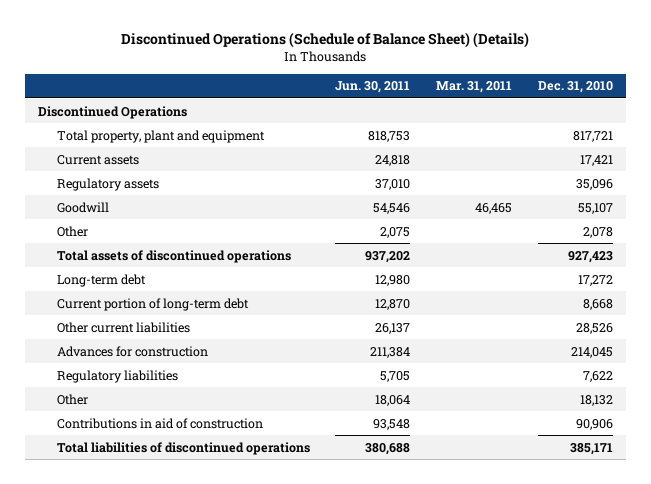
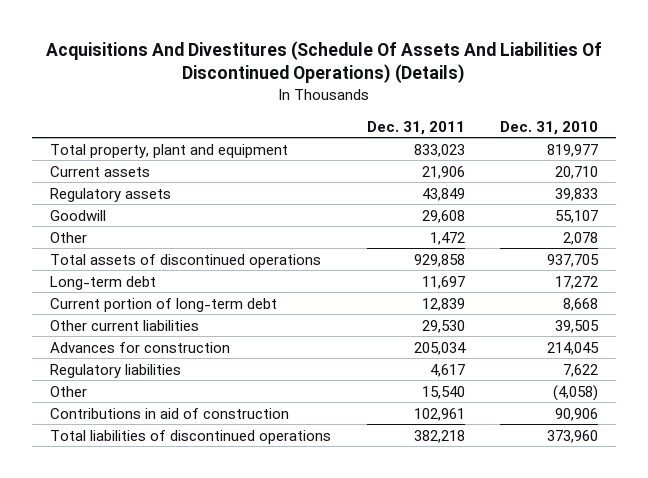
[121,32,530,49] Discontinued Operations (Schedule of Balance Sheet) (Details) -> [46,40,603,84] Acquisitions And Divestitures (Schedule Of Assets And Liabilities Of Discontinued Operations) (Details)
[335,81,411,94] Jun. 30, 2011 -> none
[435,81,512,94] Mar. 31, 2011 -> none
none -> [366,120,465,135] Dec. 31, 2011
[38,105,188,119] Discontinued Operations -> none
[572,130,613,142] 817,721 -> [547,143,599,157] 819,977
[579,154,613,166] 17,421 -> [555,165,599,179] 20,710
[575,178,613,190] 35,096 -> [555,187,599,201] 39,833
[567,250,613,263] 927,423 -> [547,253,600,267] 937,705
[575,322,613,334] 28,526 -> [555,319,600,333] 39,505
[579,394,613,406] 18,132 -> [553,384,599,401] (4,058)
[569,442,613,455] 385,171 -> [547,429,599,443] 373,960

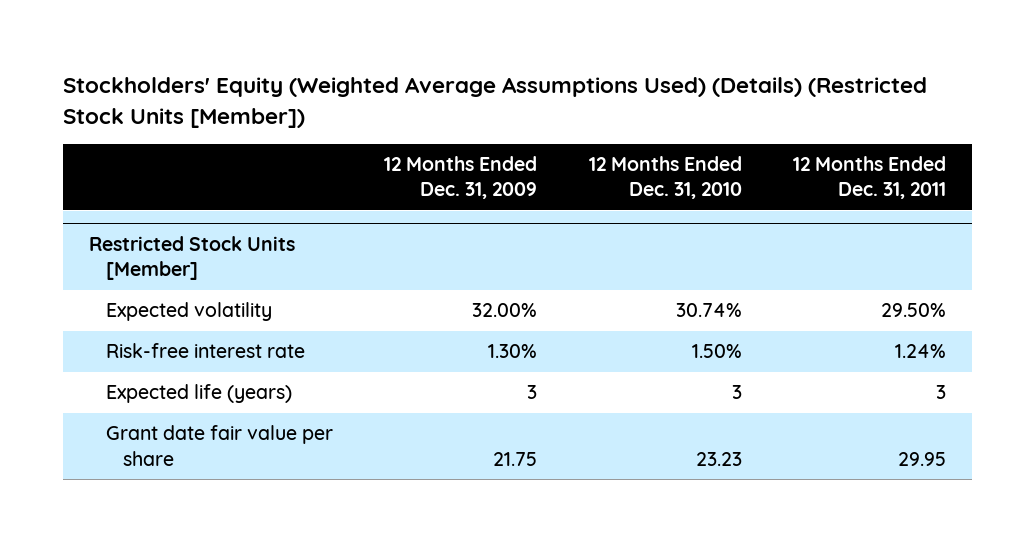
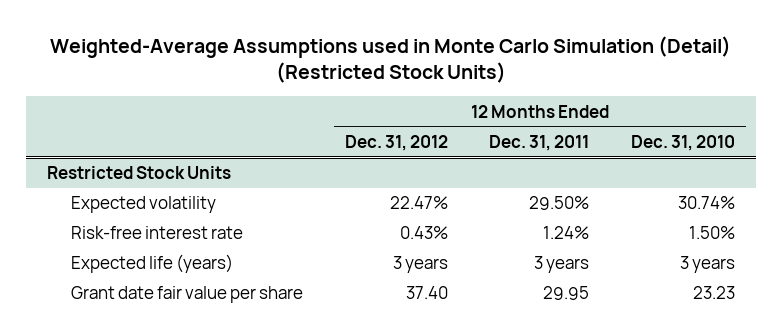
[62,77,927,128] Stockholders' Equity (Weighted Average Assumptions Used) (Details) (Restricted Stock Units [Member]) -> [50,35,732,84] Weighted-Average Assumptions used in Monte Carlo Simulation (Detail) (Restricted Stock Units)
[384,155,538,200] 12 Months Ended Dec. 31, 2009 -> none
none -> [344,134,448,151] Dec. 31, 2012
[88,235,295,281] Restricted Stock Units [Member] -> [47,166,232,180] Restricted Stock Units
[731,385,742,400] 3 -> [680,256,736,274] 3 years
[936,385,947,400] 3 -> [534,256,590,274] 3 years

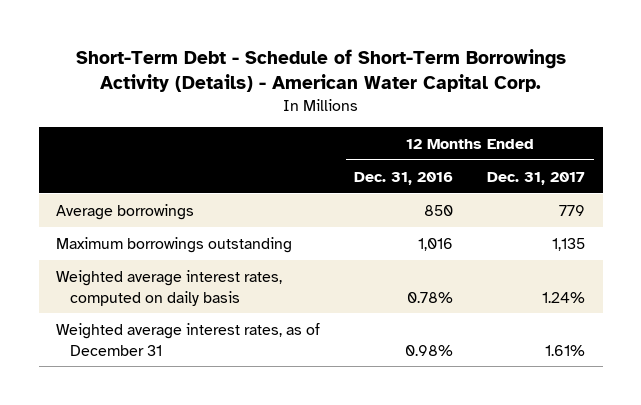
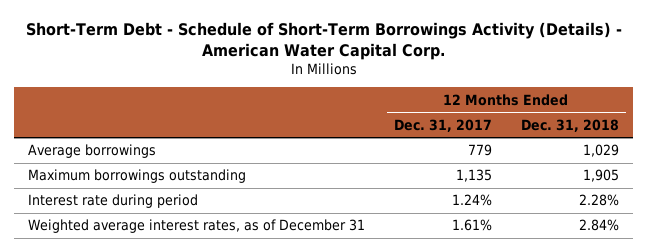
[354,171,454,185] Dec. 31, 2016 -> none
none -> [520,118,619,132] Dec. 31, 2018
[55,269,282,306] Weighted average interest rates, computed on daily basis -> [28,194,199,209] Interest rate during period

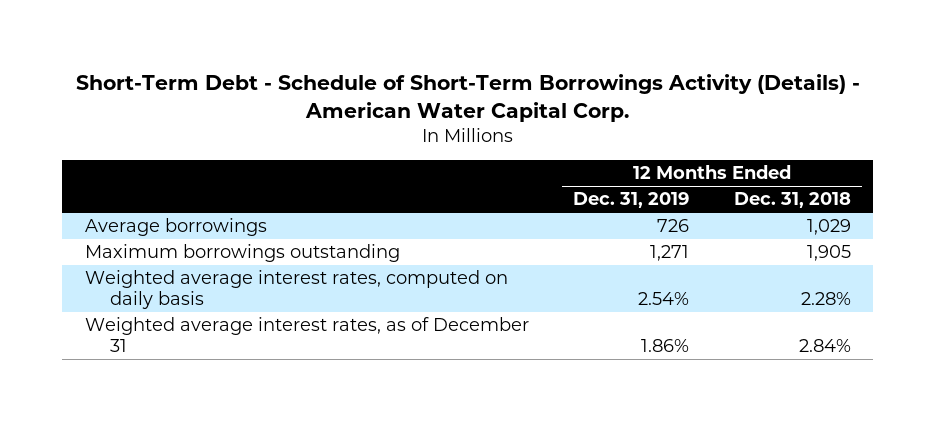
[394,118,493,132] Dec. 31, 2017 -> none
none -> [573,192,690,209] Dec. 31, 2019
[28,194,199,209] Interest rate during period -> [84,270,508,310] Weighted average interest rates, computed on daily basis

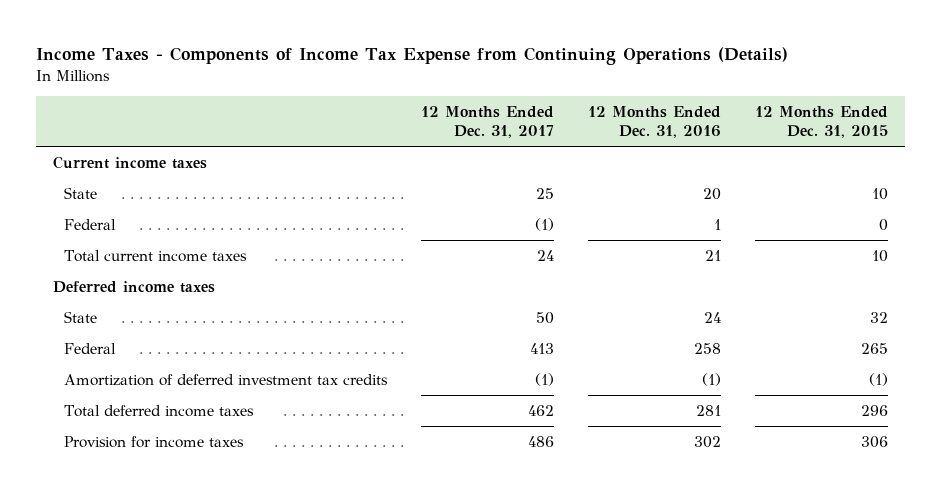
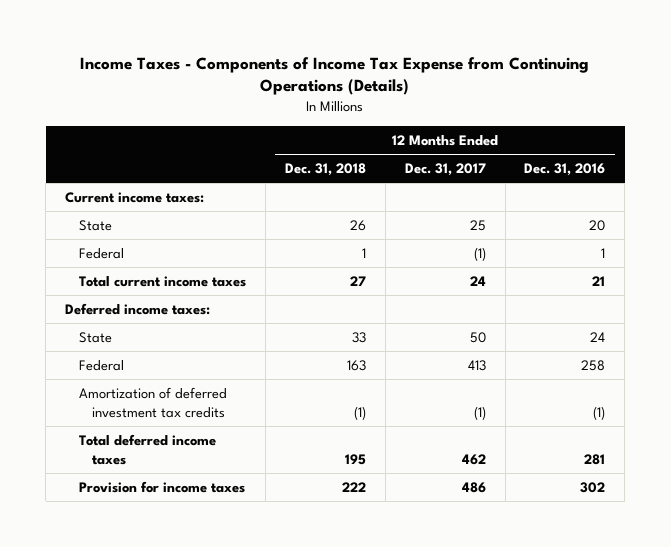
[755,105,889,139] 12 Months Ended Dec. 31, 2015 -> none
none -> [284,163,366,177] Dec. 31, 2018
[53,155,208,169] Current income taxes -> [65,191,205,203] Current income taxes:
[53,280,216,293] Deferred income taxes -> [65,302,211,315] Deferred income taxes:

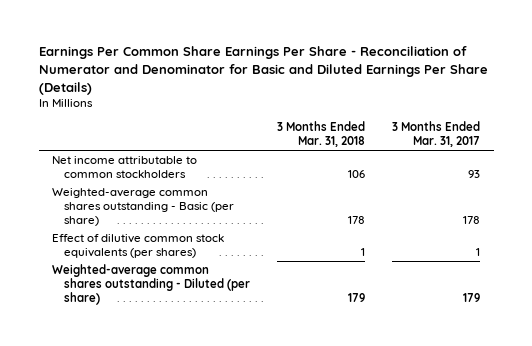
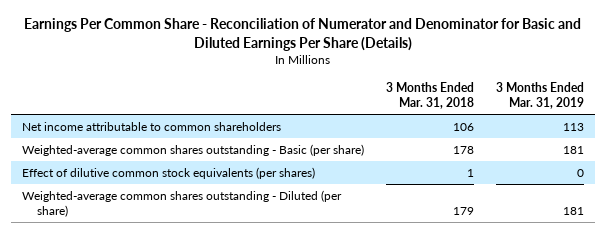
[38,46,488,95] Earnings Per Common Share Earnings Per Share - Reconciliation of Numerator and Denominator for Basic and Diluted Earnings Per Share (Details) -> [24,18,582,51] Earnings Per Common Share - Reconciliation of Numerator and Denominator for Basic and Diluted Earnings Per Share (Details)
[392,121,481,148] 3 Months Ended Mar. 31, 2017 -> none
none -> [496,81,585,110] 3 Months Ended Mar. 31, 2019
[52,155,198,178] Net income attributable to common stockholders -> [21,121,281,131] Net income attributable to common shareholders

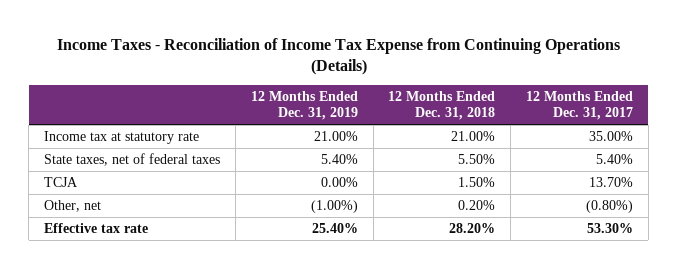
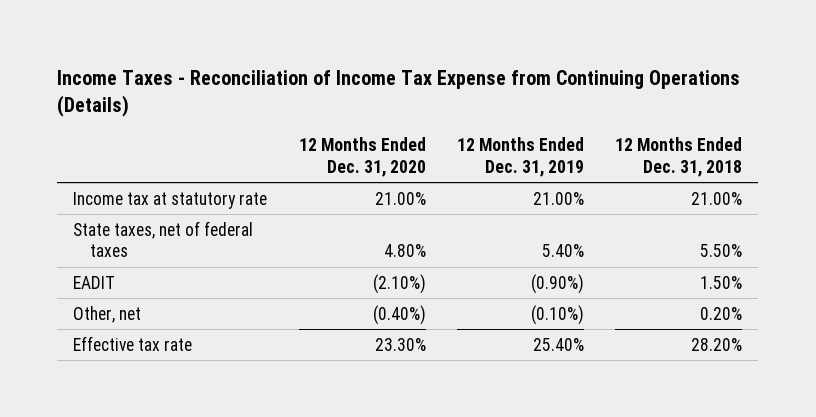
[526,91,634,121] 12 Months Ended Dec. 31, 2017 -> none
none -> [298,137,426,177] 12 Months Ended Dec. 31, 2020
[43,176,78,187] TCJA -> none
none -> [73,275,116,289] EADIT
[310,199,358,213] (1.00%) -> [531,304,585,325] (0.10%)

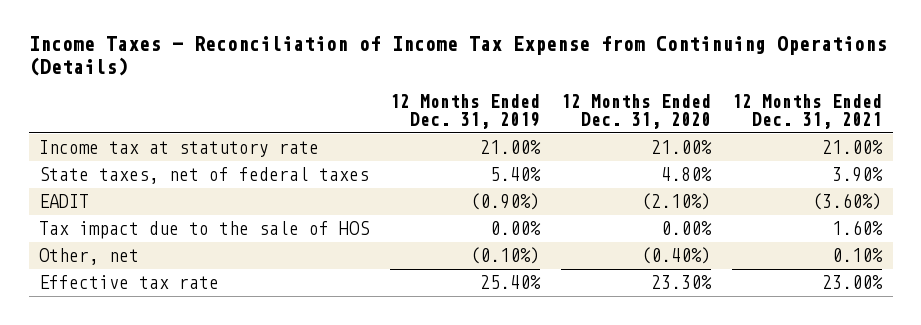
[615,137,743,177] 12 Months Ended Dec. 31, 2018 -> none
none -> [732,94,883,130] 12 Months Ended Dec. 31, 2021
none -> [39,221,371,240] Tax impact due to the sale of HOS

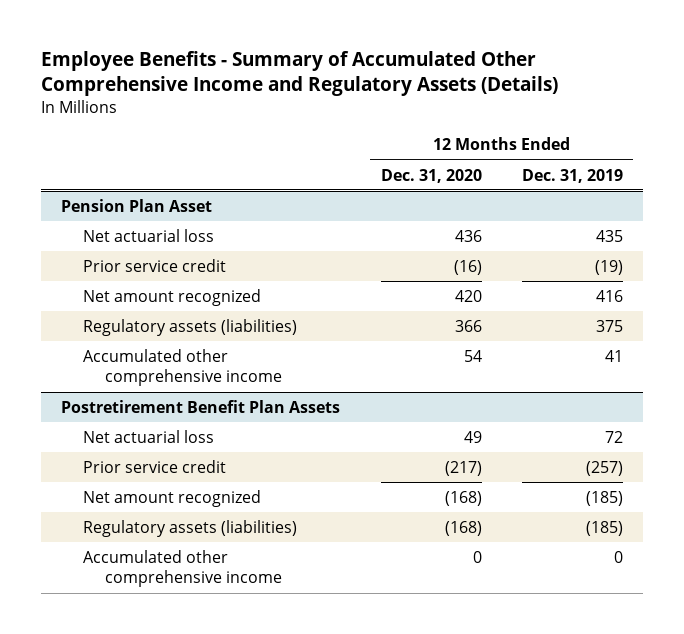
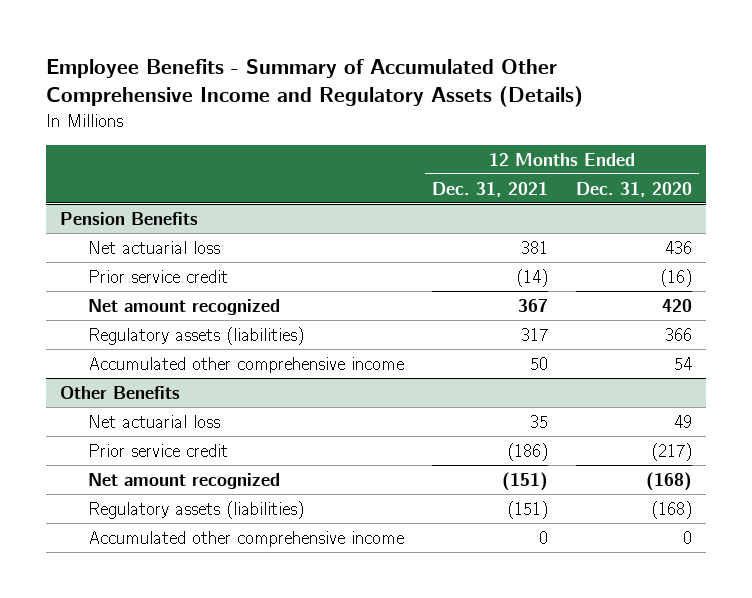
[521,168,623,183] Dec. 31, 2019 -> none
none -> [431,181,548,197] Dec. 31, 2021
[61,198,213,212] Pension Plan Asset -> [59,211,198,225] Pension Benefits
[61,399,341,413] Postretirement Benefit Plan Assets -> [59,385,180,399] Other Benefits

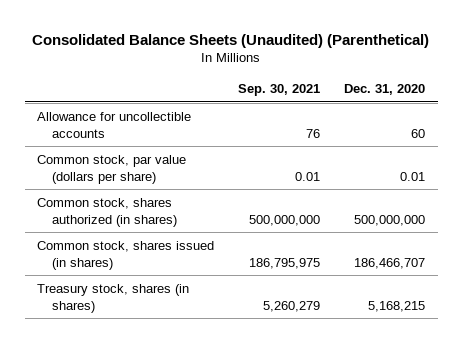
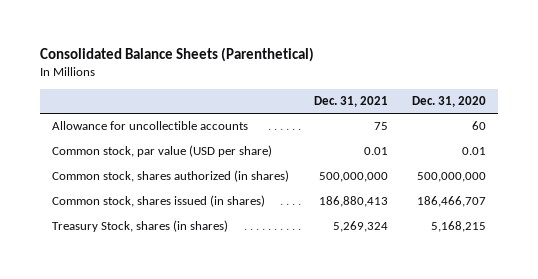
[32,33,430,48] Consolidated Balance Sheets (Unaudited) (Parenthetical) -> [40,47,315,63] Consolidated Balance Sheets (Parenthetical)
[238,84,321,97] Sep. 30, 2021 -> none
none -> [313,96,388,108] Dec. 31, 2021
[36,154,186,184] Common stock, par value (dollars per share) -> [52,145,273,158] Common stock, par value (USD per share)
[36,283,189,313] Treasury stock, shares (in shares) -> [52,220,229,233] Treasury Stock, shares (in shares)

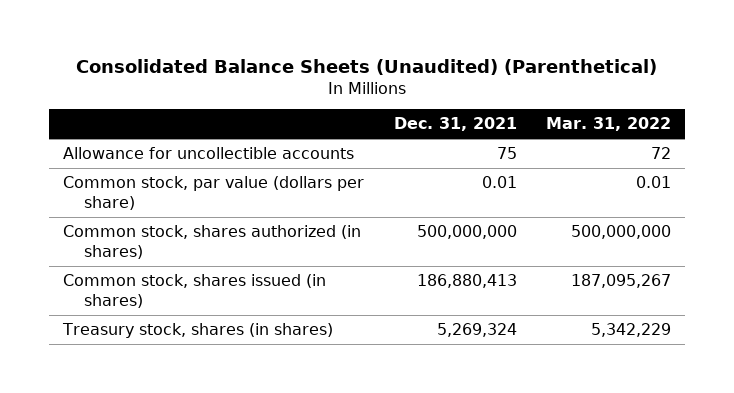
[40,47,315,63] Consolidated Balance Sheets (Parenthetical) -> [76,58,658,75] Consolidated Balance Sheets (Unaudited) (Parenthetical)
[411,96,486,108] Dec. 31, 2020 -> none
none -> [545,117,671,132] Mar. 31, 2022
[52,145,273,158] Common stock, par value (USD per share) -> [63,176,365,210] Common stock, par value (dollars per share)
[52,220,229,233] Treasury Stock, shares (in shares) -> [62,323,334,339] Treasury stock, shares (in shares)

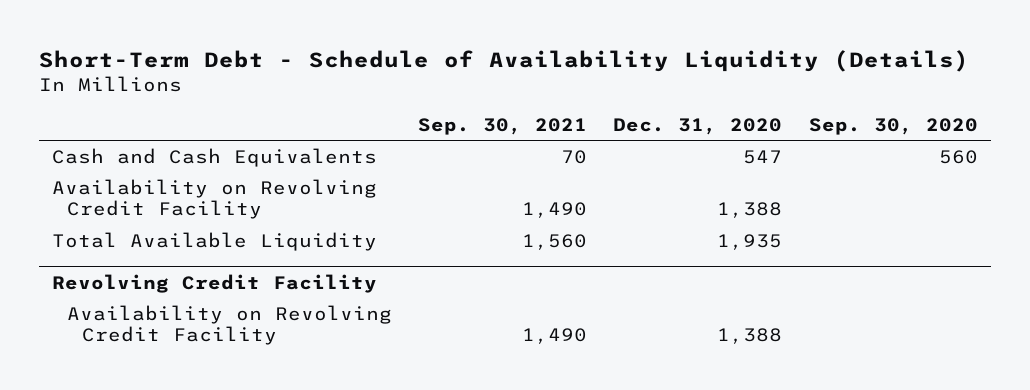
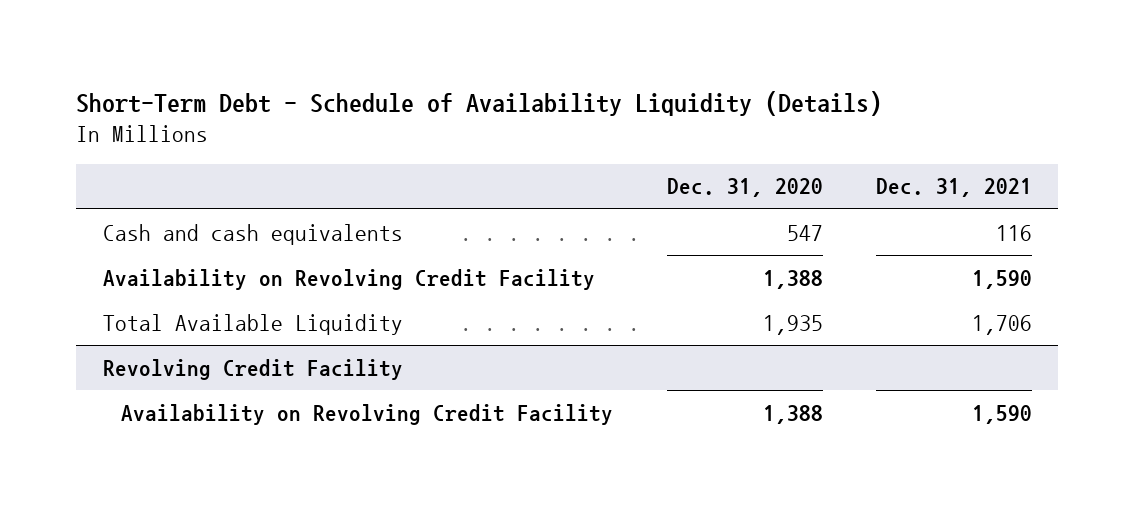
[418,117,588,135] Sep. 30, 2021 -> none
[808,117,978,135] Sep. 30, 2020 -> none
none -> [875,178,1032,198] Dec. 31, 2021
[52,147,378,167] Cash and Cash Equivalents -> [102,223,403,245] Cash and cash equivalents

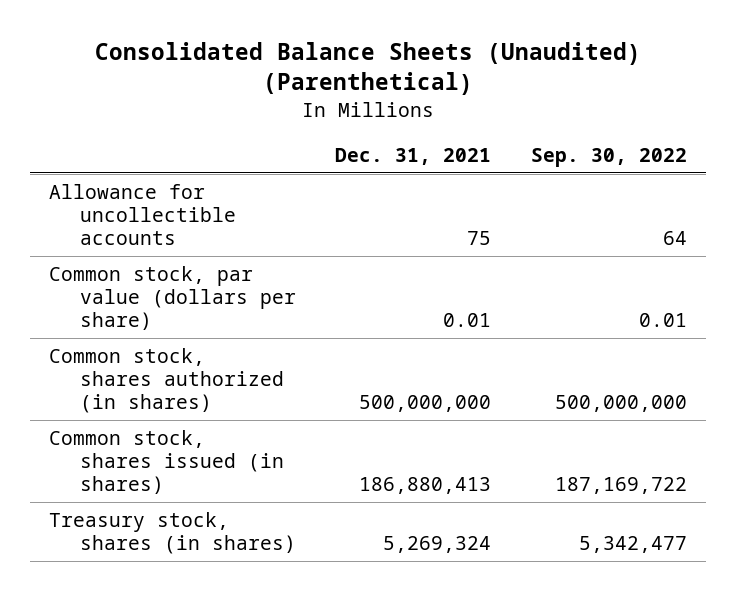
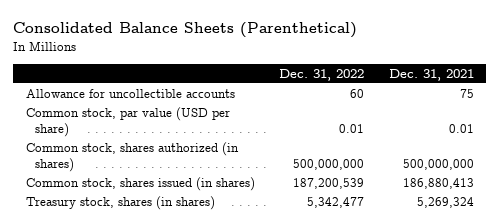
[95,41,642,96] Consolidated Balance Sheets (Unaudited) (Parenthetical) -> [13,22,358,39] Consolidated Balance Sheets (Parenthetical)
[530,147,687,167] Sep. 30, 2022 -> none
none -> [279,68,365,81] Dec. 31, 2022
[49,266,296,330] Common stock, par value (dollars per share) -> [25,107,230,137] Common stock, par value (USD per share)

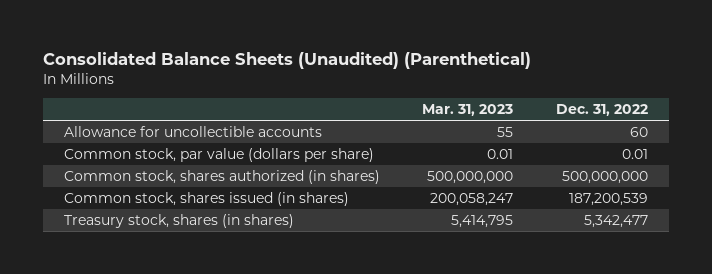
[13,22,358,39] Consolidated Balance Sheets (Parenthetical) -> [42,51,531,69] Consolidated Balance Sheets (Unaudited) (Parenthetical)
[388,68,474,81] Dec. 31, 2021 -> none
none -> [422,104,514,117] Mar. 31, 2023
[25,107,230,137] Common stock, par value (USD per share) -> [64,148,375,163] Common stock, par value (dollars per share)

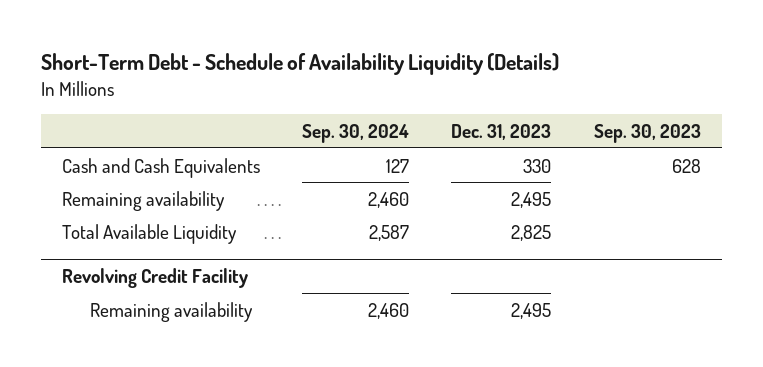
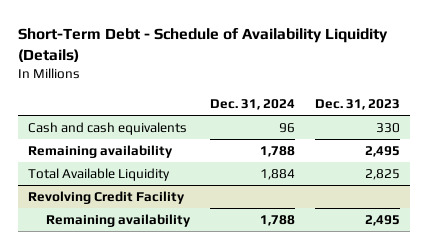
[302,124,410,144] Sep. 30, 2024 -> none
[593,124,701,144] Sep. 30, 2023 -> none
none -> [209,98,295,110] Dec. 31, 2024
[62,157,261,178] Cash and Cash Equivalents -> [28,122,188,136] Cash and cash equivalents

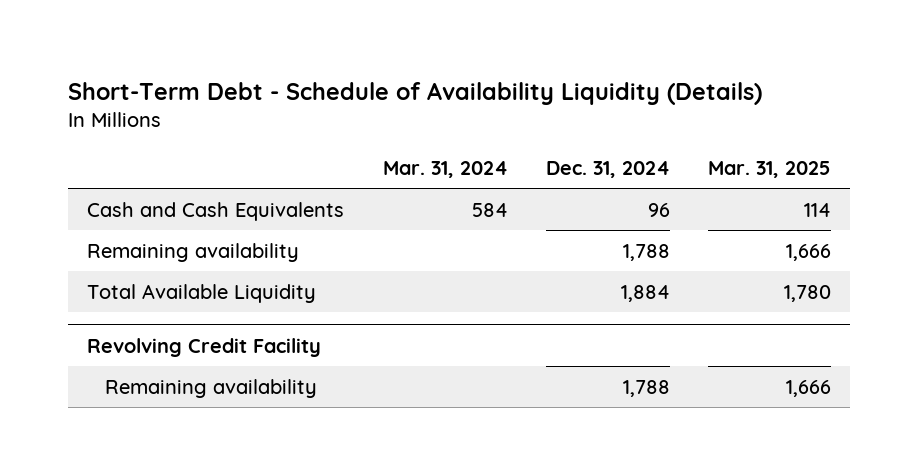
[314,98,400,110] Dec. 31, 2023 -> none
none -> [382,160,508,178] Mar. 31, 2024
none -> [708,160,832,178] Mar. 31, 2025
[28,122,188,136] Cash and cash equivalents -> [87,201,345,221] Cash and Cash Equivalents

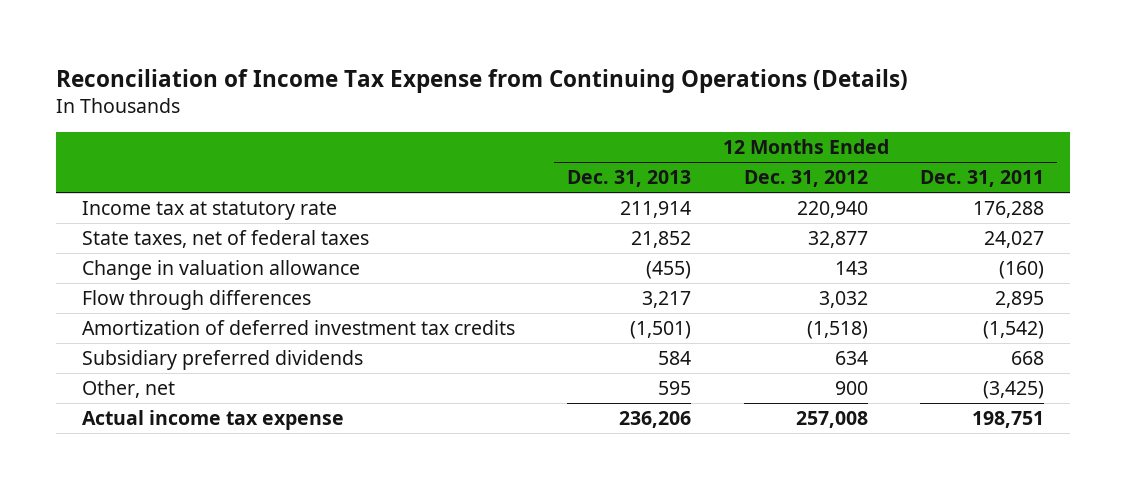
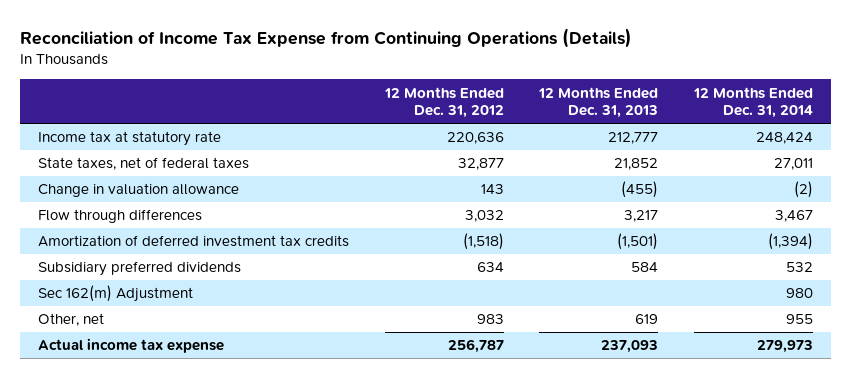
[919,170,1044,188] Dec. 31, 2011 -> none
none -> [693,86,814,119] 12 Months Ended Dec. 31, 2014
[620,201,692,219] 211,914 -> [608,132,659,145] 212,777
[796,201,868,219] 220,940 -> [446,132,504,145] 220,636
none -> [37,285,193,303] Sec 162(m) Adjustment
[658,381,692,396] 595 -> [635,314,659,325] 619
[834,381,868,396] 900 -> [476,314,504,325] 983
[619,411,692,429] 236,206 -> [601,340,659,354] 237,093
[795,411,868,429] 257,008 -> [447,339,504,354] 256,787

